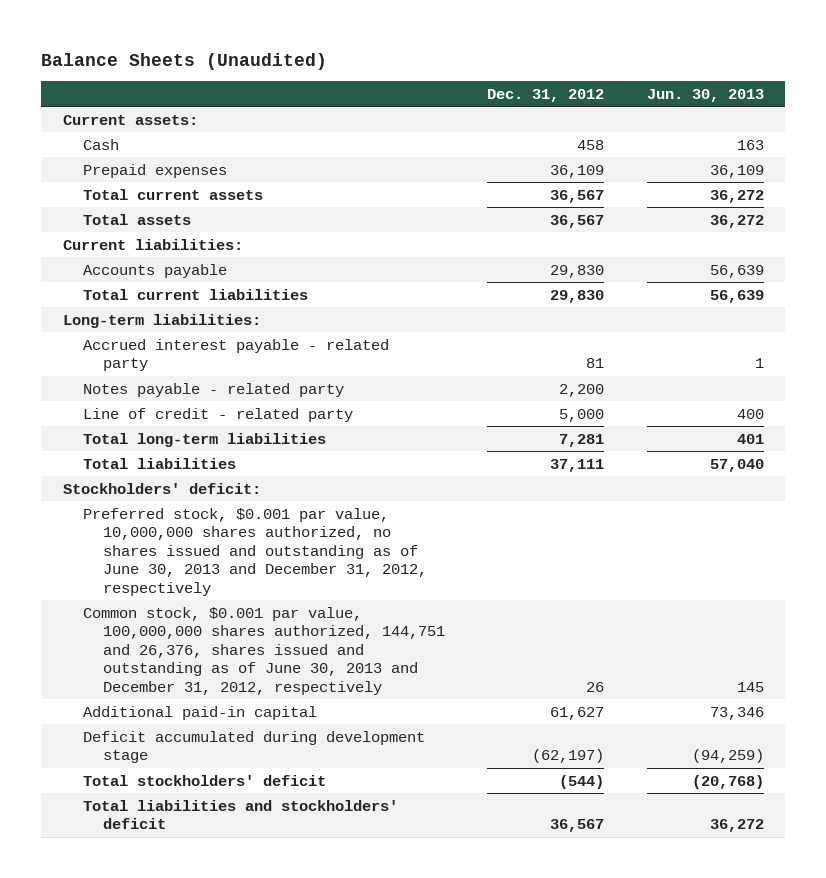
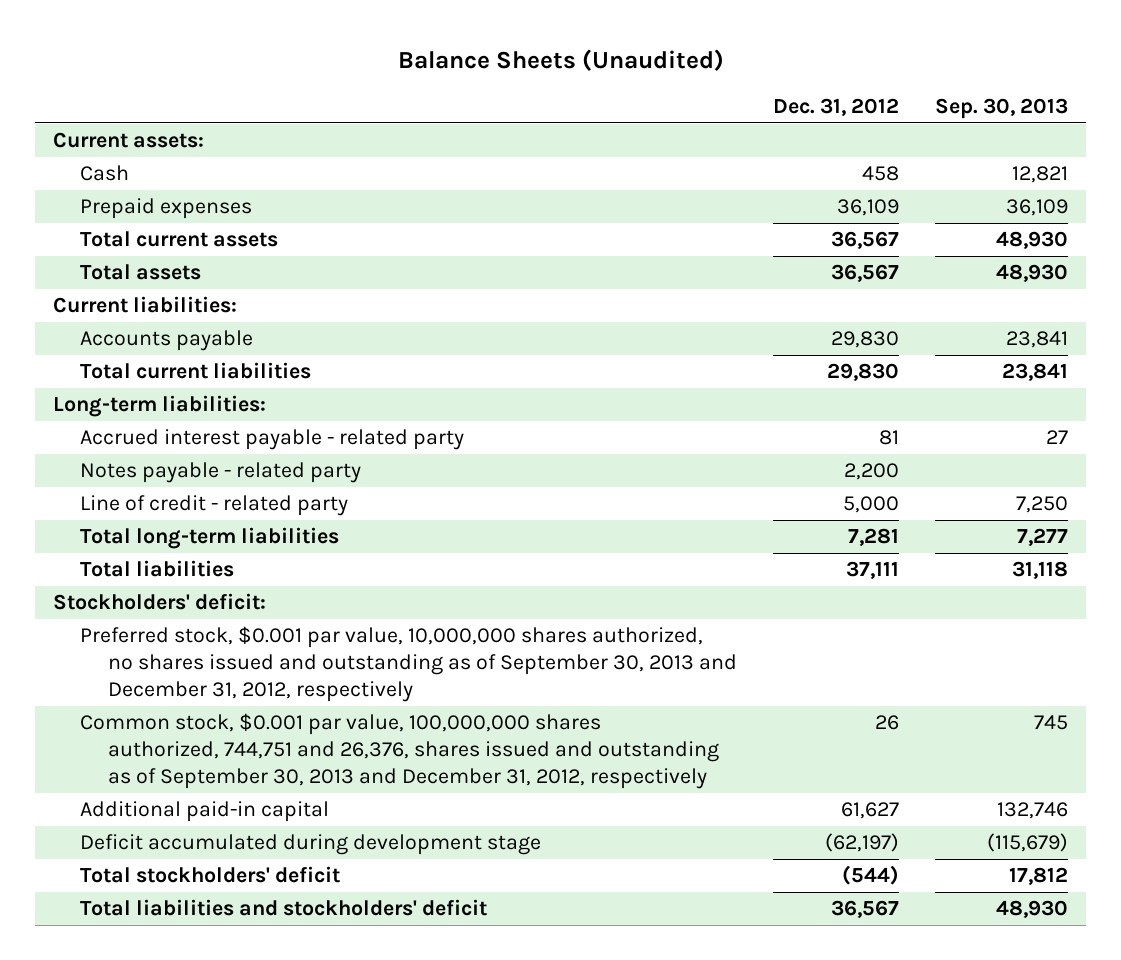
[646,89,764,103] Jun. 30, 2013 -> none
none -> [934,97,1068,119] Sep. 30, 2013
[82,507,427,596] Preferred stock, $0.001 par value, 10,000,000 shares authorized, no shares issued and outstanding as of June 30, 2013 and December 31, 2012, respectively -> [80,626,737,703] Preferred stock, $0.001 par value, 10,000,000 shares authorized, no shares issued and outstanding as of September 30, 2013 and December 31, 2012, respectively
[82,606,445,695] Common stock, $0.001 par value, 100,000,000 shares authorized, 144,751 and 26,376, shares issued and outstanding as of June 30, 2013 and December 31, 2012, respectively -> [80,713,719,790] Common stock, $0.001 par value, 100,000,000 shares authorized, 744,751 and 26,376, shares issued and outstanding as of September 30, 2013 and December 31, 2012, respectively

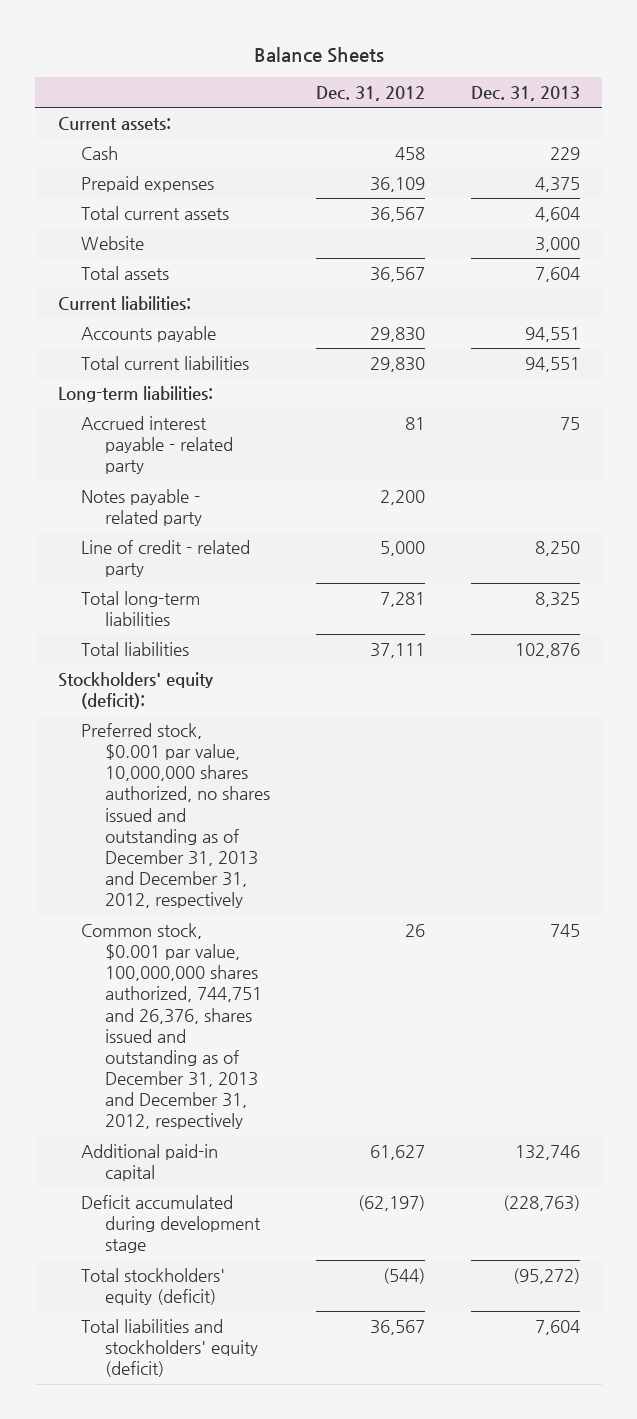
[397,49,724,72] Balance Sheets (Unaudited) -> [253,46,384,63] Balance Sheets
[934,97,1068,119] Sep. 30, 2013 -> none
none -> [470,86,580,102] Dec. 31, 2013
none -> [81,235,145,250] Website
[53,593,267,611] Stockholders' deficit: -> [57,671,213,710] Stockholders' equity (deficit):
[80,626,737,703] Preferred stock, $0.001 par value, 10,000,000 shares authorized, no shares issued and outstanding as of September 30, 2013 and December 31, 2012, respectively -> [81,722,270,909] Preferred stock, $0.001 par value, 10,000,000 shares authorized, no shares issued and outstanding as of December 31, 2013 and December 31, 2012, respectively
[80,713,719,790] Common stock, $0.001 par value, 100,000,000 shares authorized, 744,751 and 26,376, shares issued and outstanding as of September 30, 2013 and December 31, 2012, respectively -> [81,922,262,1130] Common stock, $0.001 par value, 100,000,000 shares authorized, 744,751 and 26,376, shares issued and outstanding as of December 31, 2013 and December 31, 2012, respectively
[80,866,341,884] Total stockholders' deficit -> [81,1267,226,1306] Total stockholders' equity (deficit)
[80,899,488,917] Total liabilities and stockholders' deficit -> [81,1318,258,1378] Total liabilities and stockholders' equity (deficit)

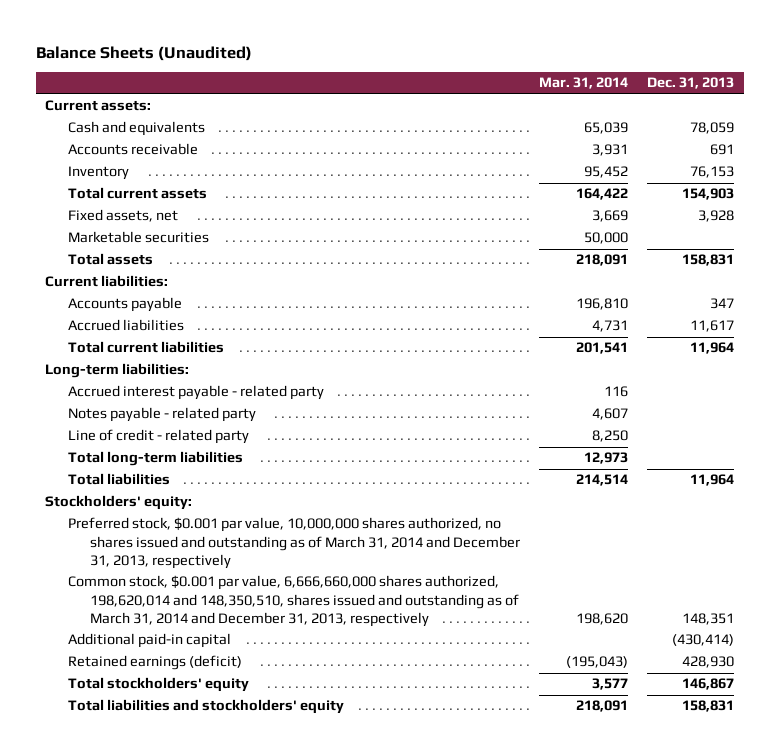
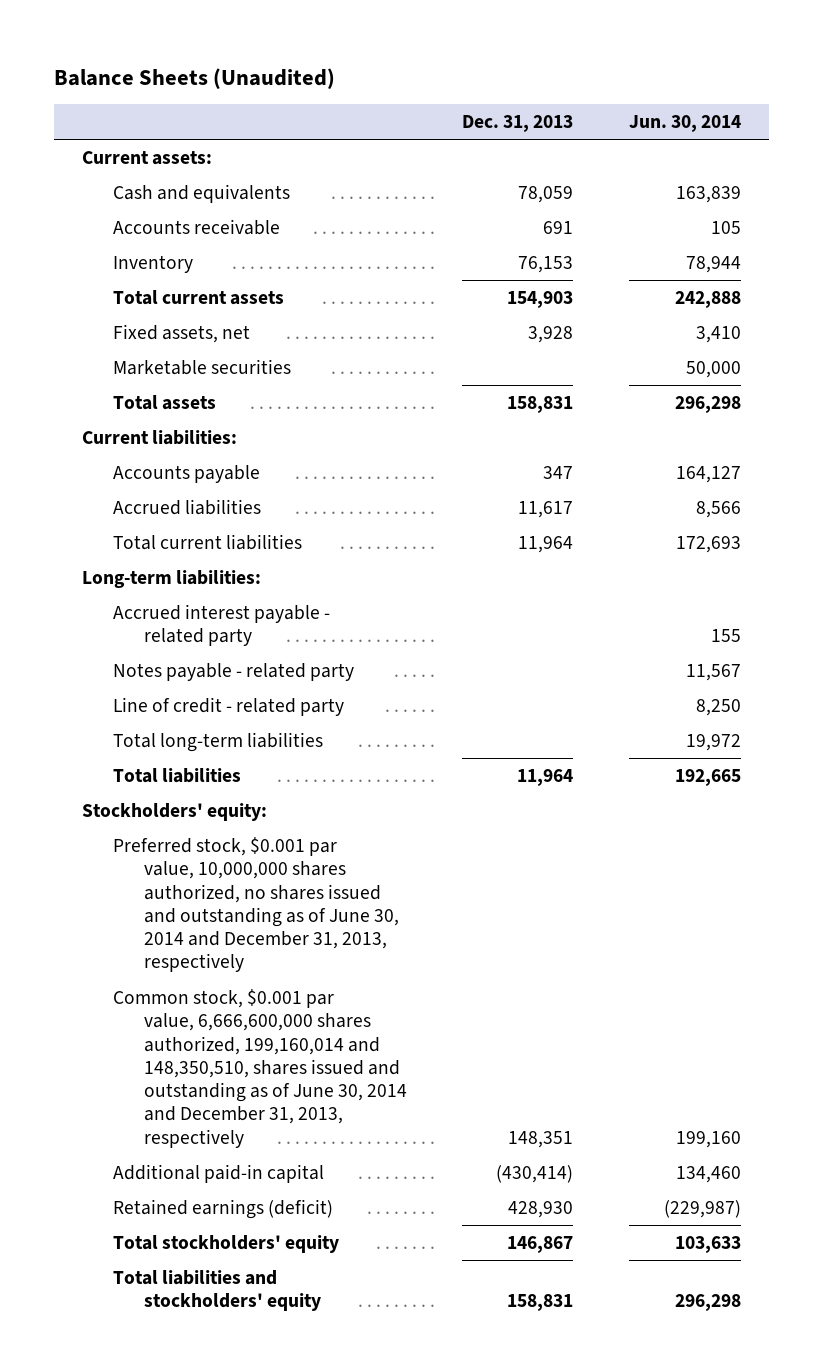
[539,77,629,90] Mar. 31, 2014 -> none
none -> [629,115,742,133] Jun. 30, 2014
[67,517,521,569] Preferred stock, $0.001 par value, 10,000,000 shares authorized, no shares issued and outstanding as of March 31, 2014 and December 31, 2013, respectively -> [112,836,399,973] Preferred stock, $0.001 par value, 10,000,000 shares authorized, no shares issued and outstanding as of June 30, 2014 and December 31, 2013, respectively
[67,575,520,627] Common stock, $0.001 par value, 6,666,660,000 shares authorized, 198,620,014 and 148,350,510, shares issued and outstanding as of March 31, 2014 and December 31, 2013, respectively -> [112,988,407,1148] Common stock, $0.001 par value, 6,666,600,000 shares authorized, 199,160,014 and 148,350,510, shares issued and outstanding as of June 30, 2014 and December 31, 2013, respectively

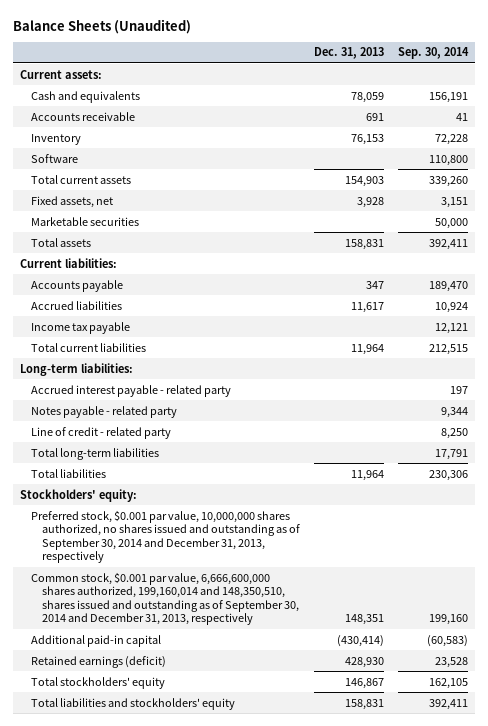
[629,115,742,133] Jun. 30, 2014 -> none
none -> [398,47,470,60] Sep. 30, 2014
none -> [31,153,79,163] Software
none -> [31,321,131,334] Income tax payable
[112,836,399,973] Preferred stock, $0.001 par value, 10,000,000 shares authorized, no shares issued and outstanding as of June 30, 2014 and December 31, 2013, respectively -> [31,509,300,564] Preferred stock, $0.001 par value, 10,000,000 shares authorized, no shares issued and outstanding as of September 30, 2014 and December 31, 2013, respectively
[112,988,407,1148] Common stock, $0.001 par value, 6,666,600,000 shares authorized, 199,160,014 and 148,350,510, shares issued and outstanding as of June 30, 2014 and December 31, 2013, respectively -> [31,571,299,626] Common stock, $0.001 par value, 6,666,600,000 shares authorized, 199,160,014 and 148,350,510, shares issued and outstanding as of September 30, 2014 and December 31, 2013, respectively

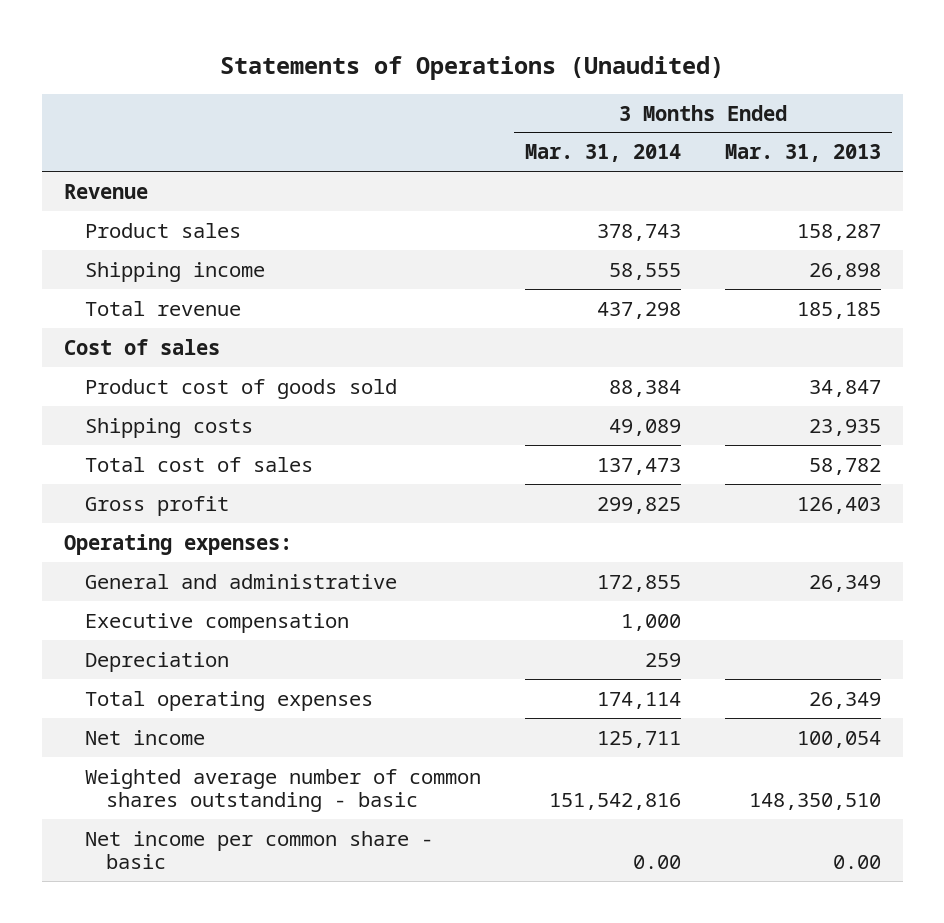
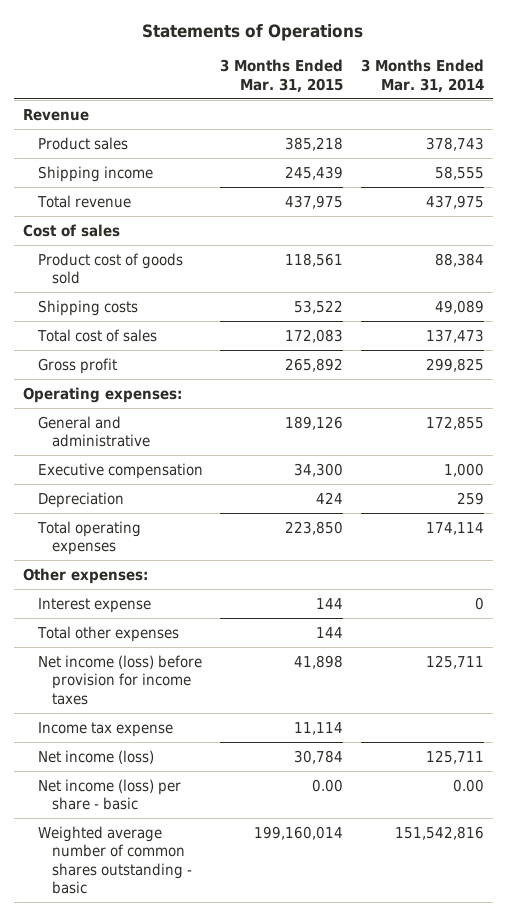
[220,55,725,80] Statements of Operations (Unaudited) -> [142,23,364,41] Statements of Operations
[724,144,881,163] Mar. 31, 2013 -> none
none -> [220,59,344,93] 3 Months Ended Mar. 31, 2015
[596,301,681,319] 437,298 -> [425,194,484,209] 437,975
none -> [22,567,148,584] Other expenses:
none -> [37,597,151,613] Interest expense
none -> [36,625,179,642] Total other expenses
none -> [37,654,202,705] Net income (loss) before provision for income taxes
none -> [37,721,173,737] Income tax expense
[84,729,205,745] Net income -> [37,749,154,764] Net income (loss)
none -> [37,778,181,811] Net income (loss) per share - basic
[84,830,433,870] Net income per common share - basic -> none

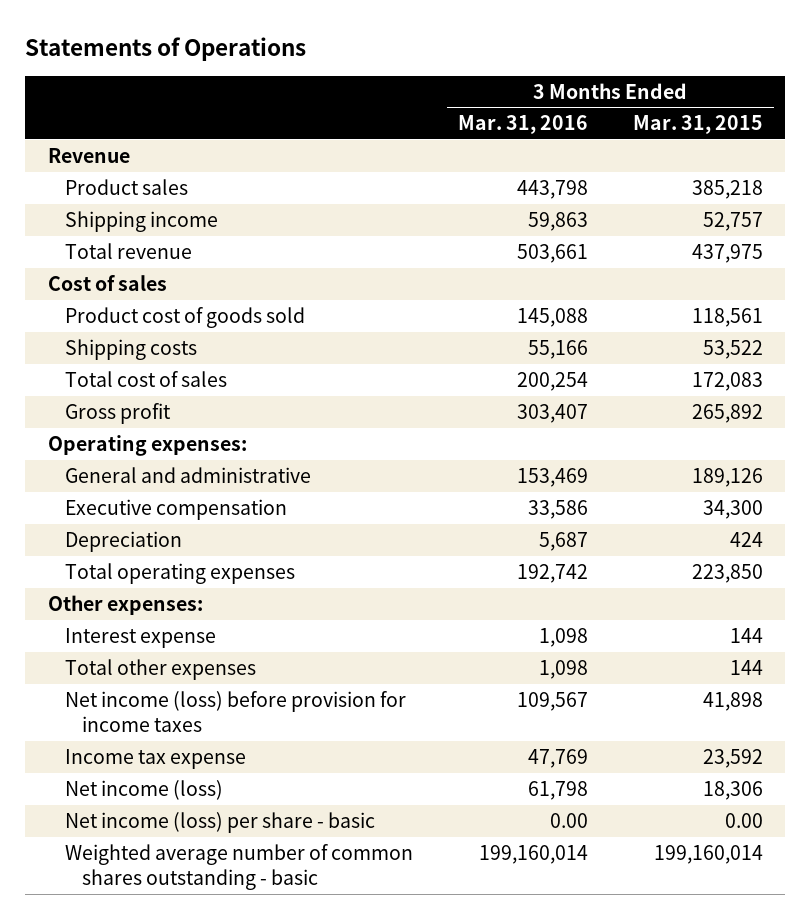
[360,59,484,93] 3 Months Ended Mar. 31, 2014 -> none
none -> [457,115,588,135] Mar. 31, 2016
[285,165,344,180] 245,439 -> [702,212,763,232] 52,757
[294,721,344,735] 11,114 -> [702,749,763,769] 23,592
[294,749,344,764] 30,784 -> [702,781,763,801] 18,306

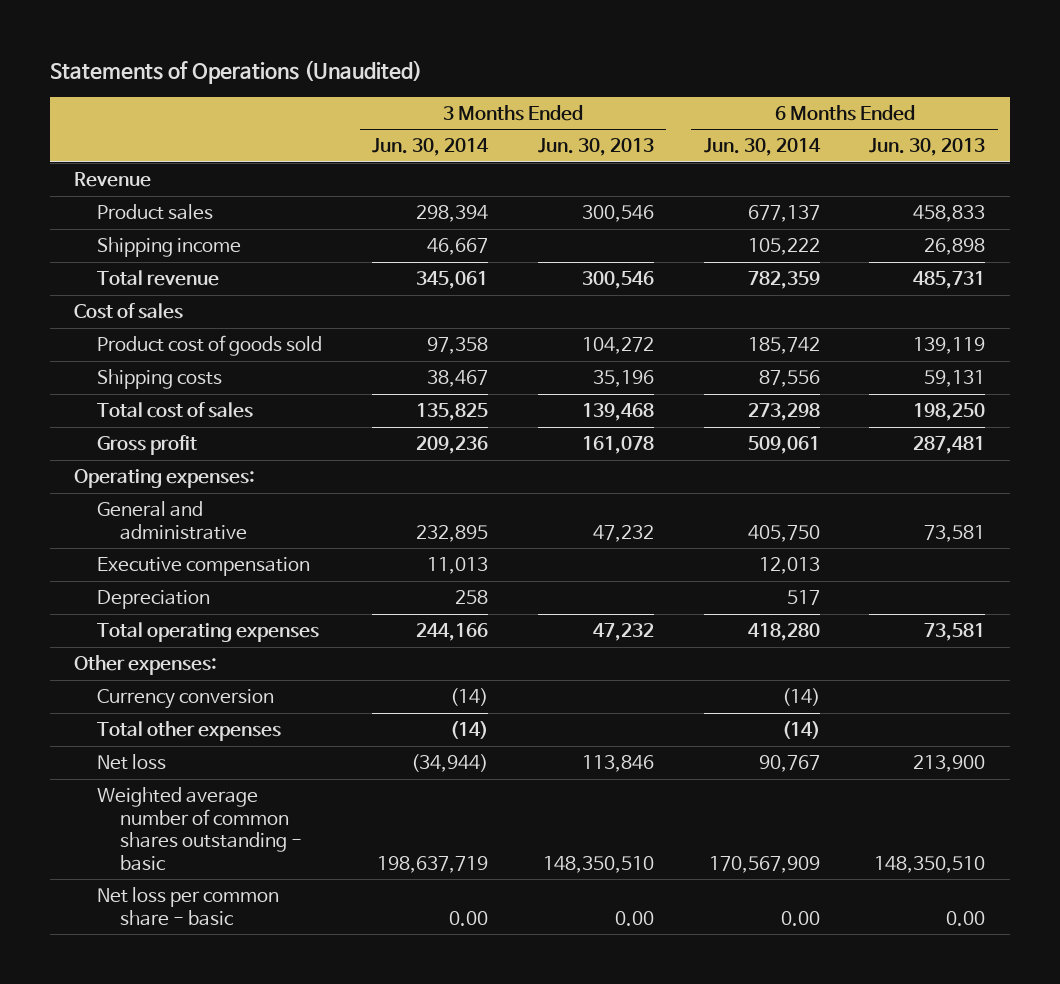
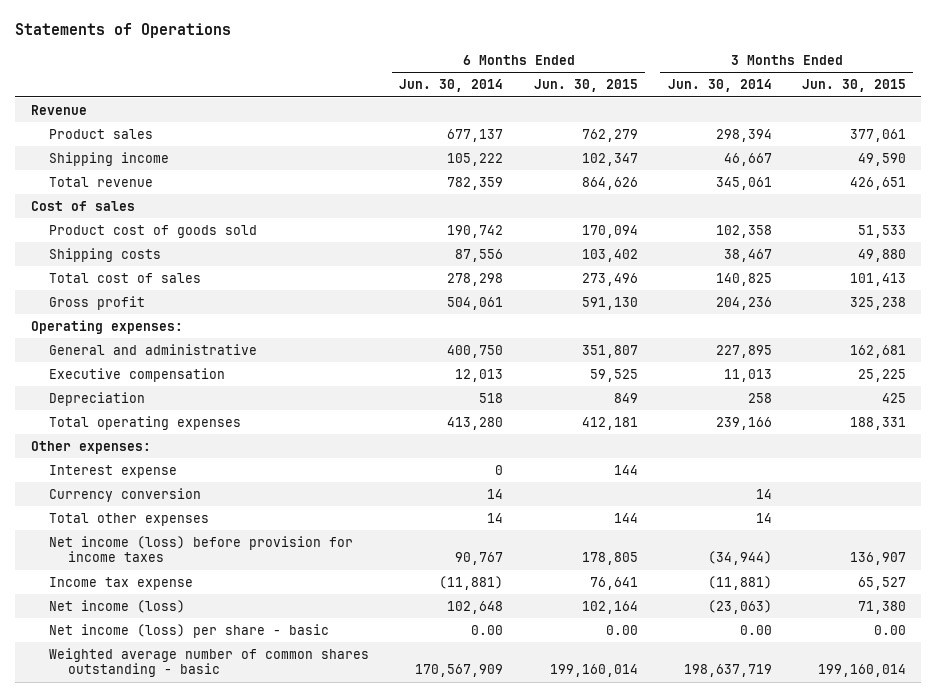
[49,60,422,85] Statements of Operations (Unaudited) -> [15,23,232,39] Statements of Operations
[537,138,654,157] Jun. 30, 2013 -> none
[869,138,986,157] Jun. 30, 2013 -> none
none -> [533,79,638,93] Jun. 30, 2015
none -> [801,79,906,93] Jun. 30, 2015
[427,336,489,354] 97,358 -> [715,224,772,238] 102,358
[747,336,820,354] 185,742 -> [447,224,504,238] 190,742
[416,402,489,421] 135,825 -> [715,272,772,286] 140,825
[747,402,820,421] 273,298 -> [447,272,504,286] 278,298
[416,435,489,454] 209,236 -> [715,296,772,310] 204,236
[747,435,820,454] 509,061 -> [447,296,504,310] 504,061
[416,524,489,542] 232,895 -> [715,344,772,358] 227,895
[747,524,820,542] 405,750 -> [447,344,504,358] 400,750
[786,589,820,605] 517 -> [479,392,504,403] 518
[416,622,489,641] 244,166 -> [715,416,772,430] 239,166
[747,622,820,641] 418,280 -> [447,416,504,430] 413,280
none -> [49,464,178,478] Interest expense
[450,687,489,706] (14) -> [755,488,772,499] 14
[781,687,820,706] (14) -> [487,488,504,499] 14
[450,720,489,739] (14) -> [755,512,772,523] 14
[781,720,820,739] (14) -> [487,512,504,523] 14
none -> [49,535,354,563] Net income (loss) before provision for income taxes
none -> [49,576,194,590] Income tax expense
[97,753,167,770] Net loss -> [49,599,186,613] Net income (loss)
[411,753,489,772] (34,944) -> [707,599,772,614] (23,063)
[758,754,820,772] 90,767 -> [447,600,504,614] 102,648
none -> [49,623,330,638] Net income (loss) per share - basic
[97,886,280,926] Net loss per common share - basic -> none

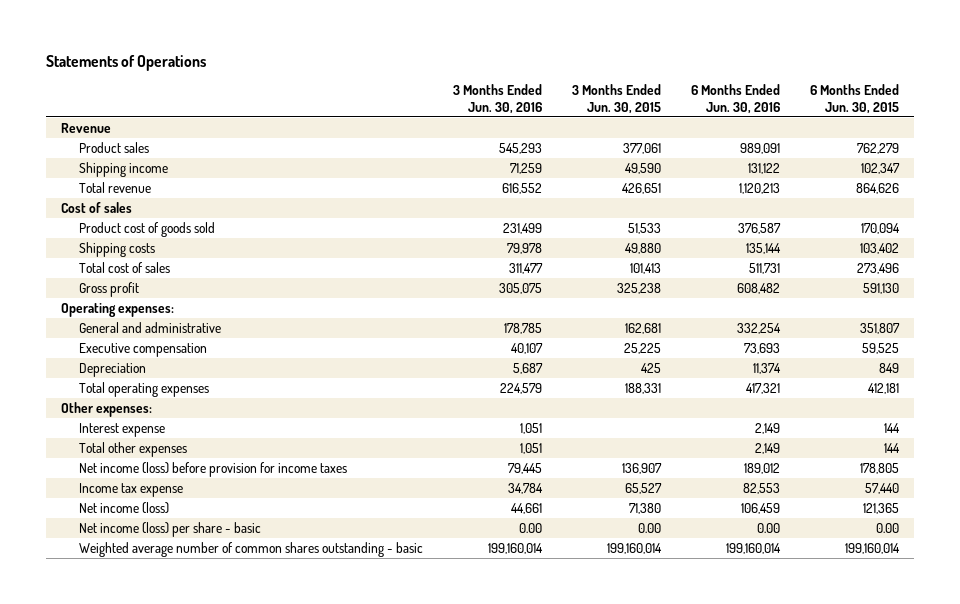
[399,79,504,93] Jun. 30, 2014 -> none
[667,79,772,93] Jun. 30, 2014 -> none
none -> [452,84,542,114] 3 Months Ended Jun. 30, 2016
none -> [691,84,781,114] 6 Months Ended Jun. 30, 2016
[49,487,202,502] Currency conversion -> none
[589,576,638,590] 76,641 -> [865,482,900,494] 57,440
[581,600,638,614] 102,164 -> [863,502,900,514] 121,365

